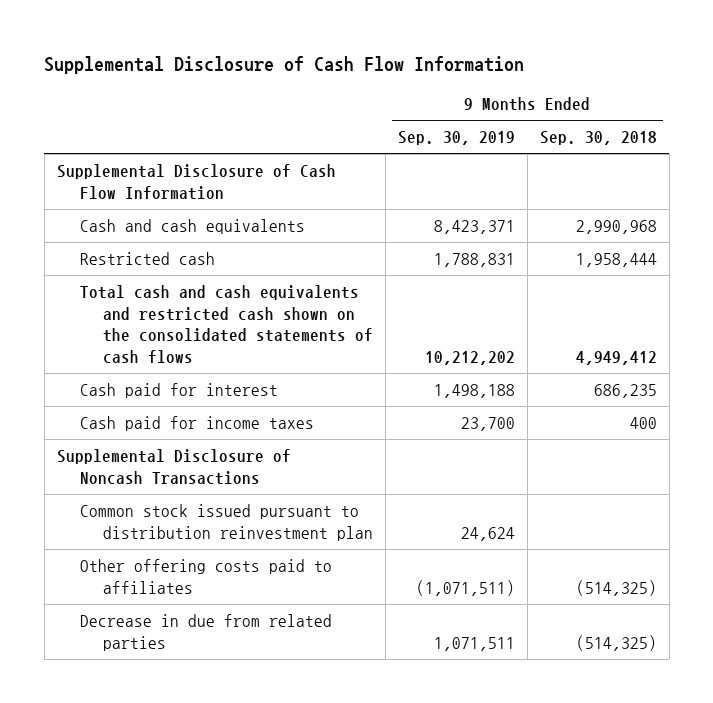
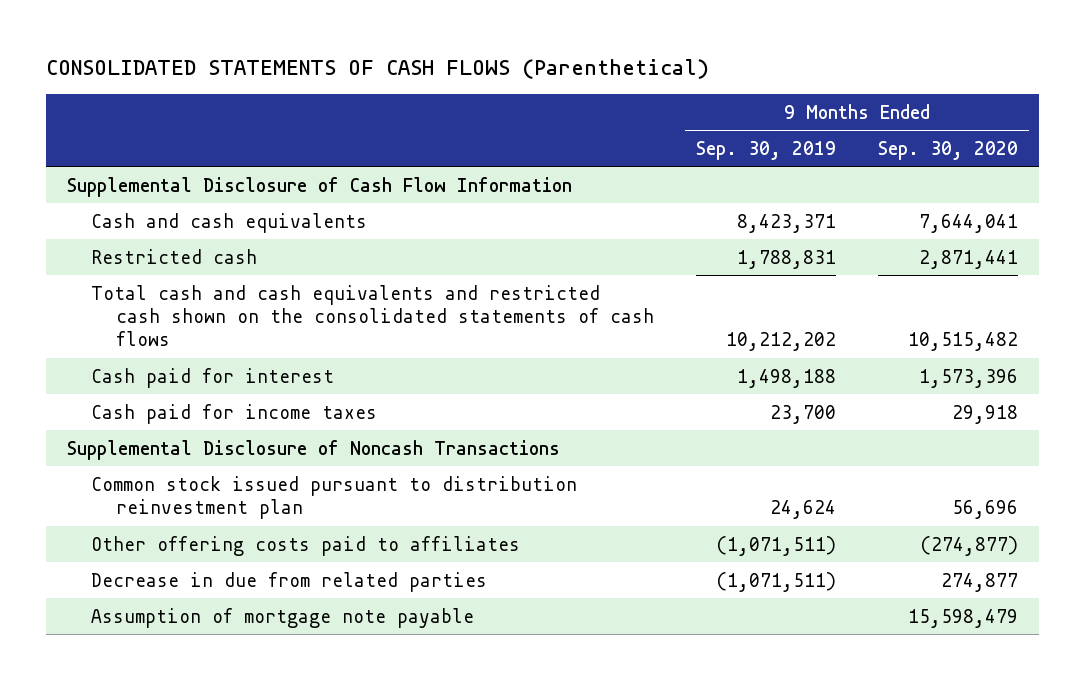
[44,56,525,75] Supplemental Disclosure of Cash Flow Information -> [45,59,709,80] CONSOLIDATED STATEMENTS OF CASH FLOWS (Parenthetical)
[539,131,657,146] Sep. 30, 2018 -> none
none -> [878,140,1019,160] Sep. 30, 2020
[433,636,515,651] 1,071,511 -> [715,571,836,592] (1,071,511)
none -> [91,607,475,628] Assumption of mortgage note payable

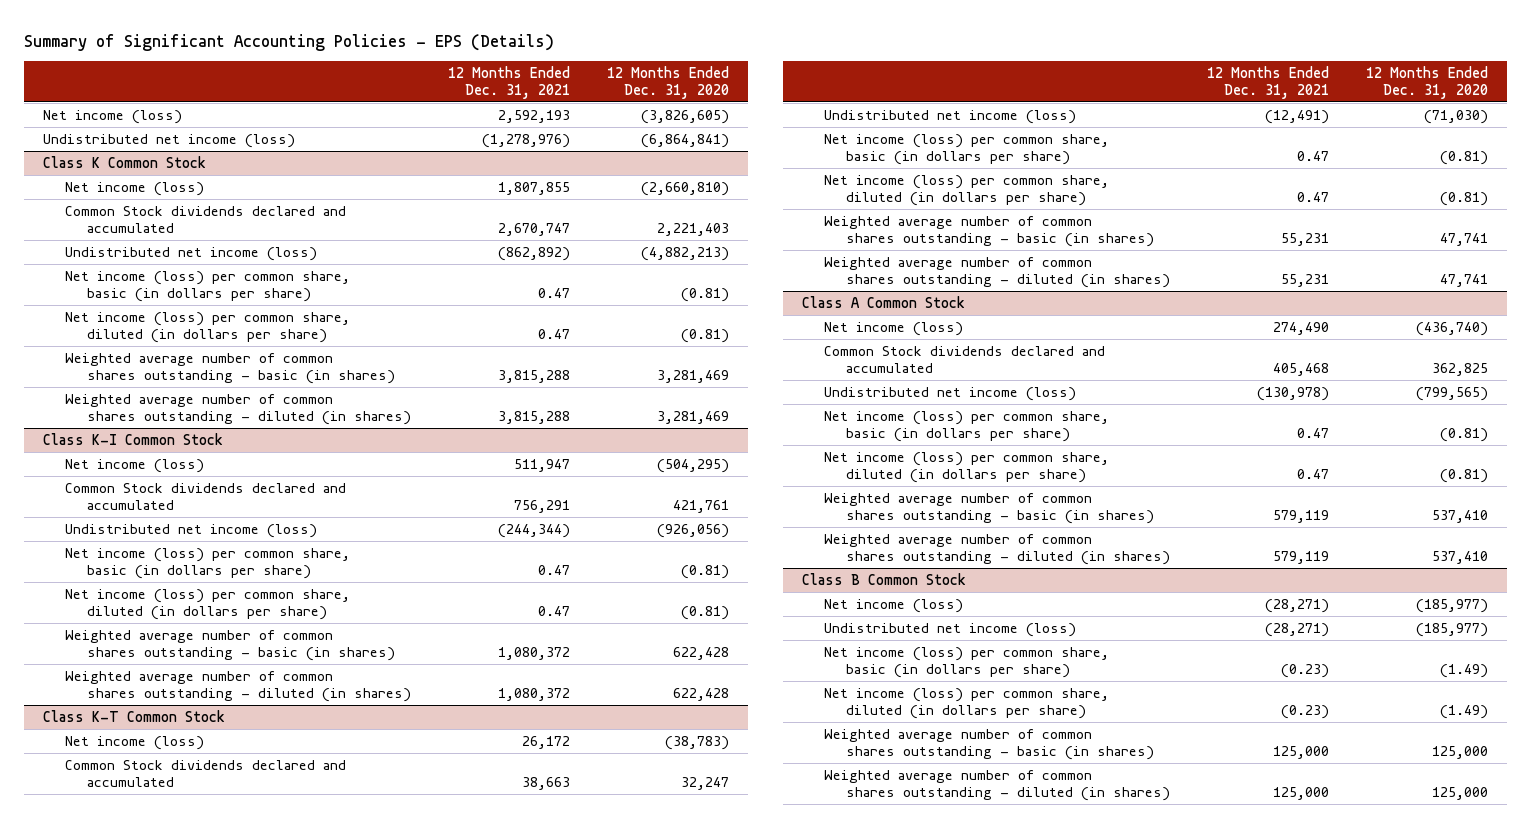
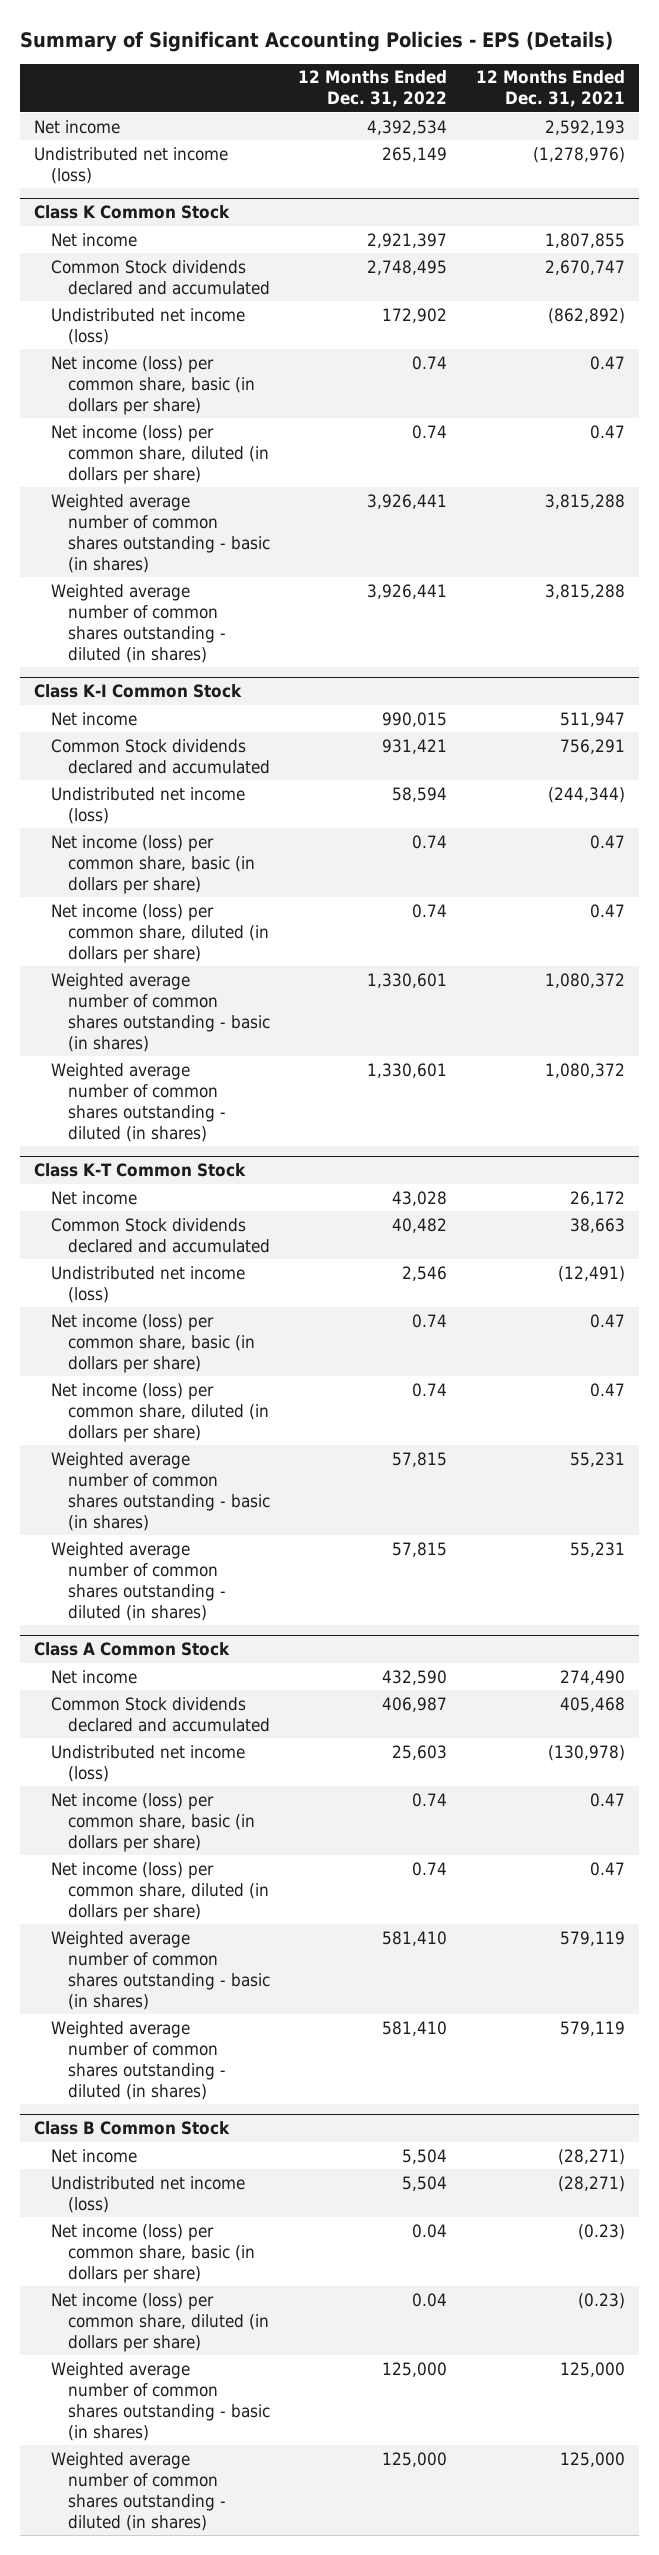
[607,65,730,99] 12 Months Ended Dec. 31, 2020 -> none
none -> [298,70,448,108] 12 Months Ended Dec. 31, 2022
[42,109,182,124] Net income (loss) -> [34,119,121,134] Net income
[65,181,205,196] Net income (loss) -> [51,232,138,247] Net income
[65,458,205,473] Net income (loss) -> [51,711,138,726] Net income
[65,735,205,750] Net income (loss) -> [51,1190,138,1205] Net income
[824,321,964,336] Net income (loss) -> [51,1669,138,1684] Net income
[824,598,964,613] Net income (loss) -> [51,2148,138,2163] Net income

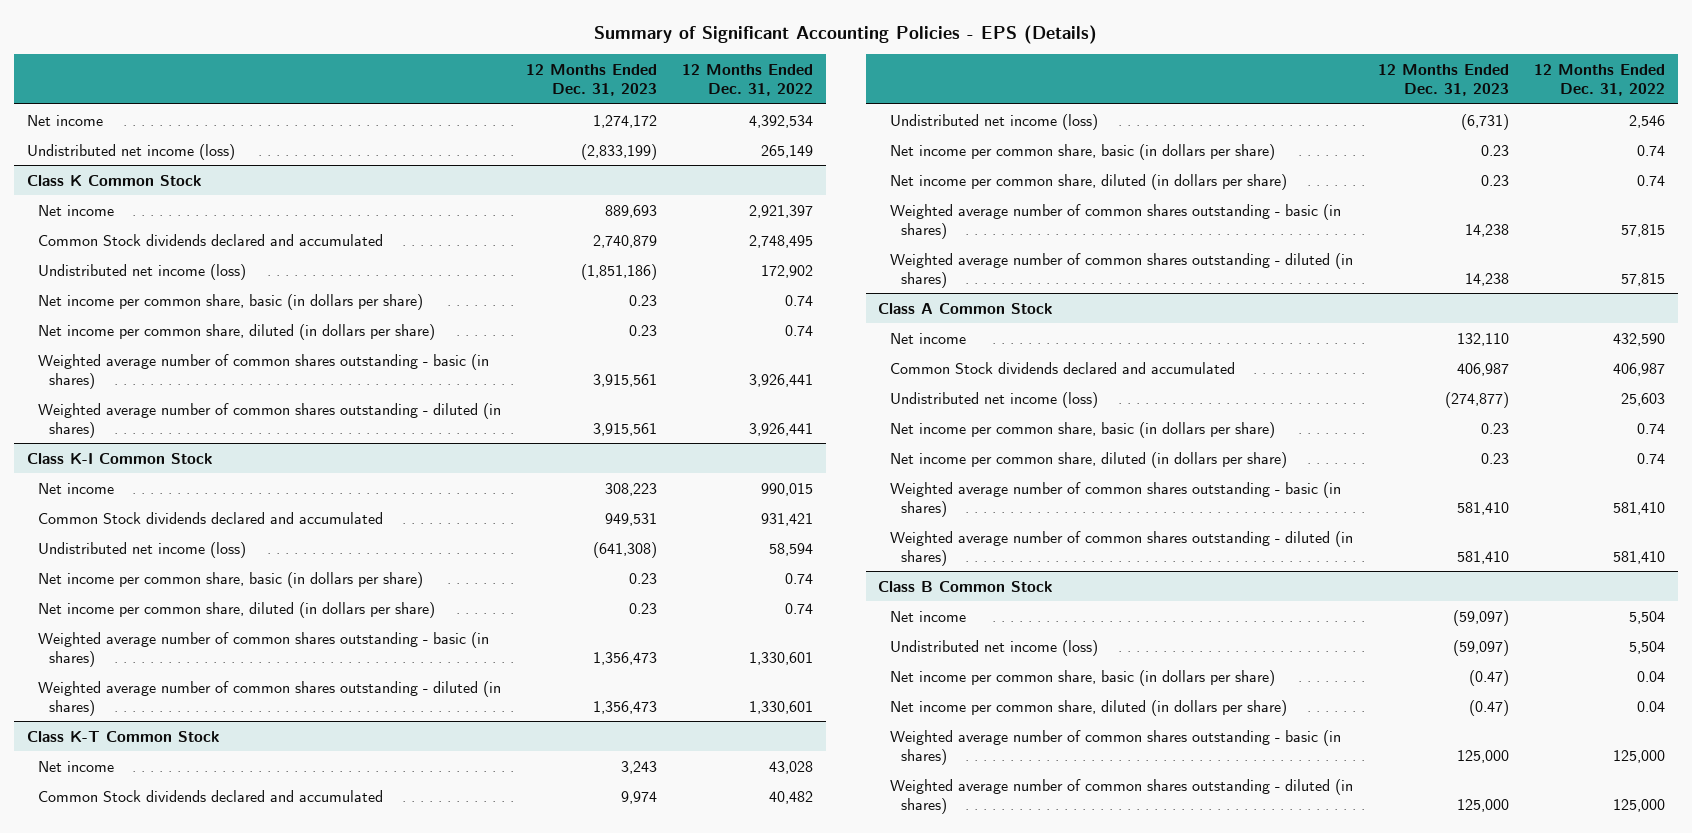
[475,70,625,108] 12 Months Ended Dec. 31, 2021 -> none
none -> [526,63,658,97] 12 Months Ended Dec. 31, 2023
[51,355,256,415] Net income (loss) per common share, basic (in dollars per share) -> [37,293,423,310] Net income per common share, basic (in dollars per share)
[51,424,270,484] Net income (loss) per common share, diluted (in dollars per share) -> [37,323,435,340] Net income per common share, diluted (in dollars per share)
[51,834,256,894] Net income (loss) per common share, basic (in dollars per share) -> [37,571,423,588] Net income per common share, basic (in dollars per share)
[51,903,270,963] Net income (loss) per common share, diluted (in dollars per share) -> [37,601,435,618] Net income per common share, diluted (in dollars per share)
[51,1313,256,1373] Net income (loss) per common share, basic (in dollars per share) -> [889,143,1275,160] Net income per common share, basic (in dollars per share)
[51,1382,270,1442] Net income (loss) per common share, diluted (in dollars per share) -> [889,173,1287,190] Net income per common share, diluted (in dollars per share)
[51,1792,256,1852] Net income (loss) per common share, basic (in dollars per share) -> [889,421,1275,438] Net income per common share, basic (in dollars per share)
[51,1861,270,1921] Net income (loss) per common share, diluted (in dollars per share) -> [889,451,1287,468] Net income per common share, diluted (in dollars per share)
[51,2223,256,2283] Net income (loss) per common share, basic (in dollars per share) -> [889,669,1275,686] Net income per common share, basic (in dollars per share)
[51,2292,270,2352] Net income (loss) per common share, diluted (in dollars per share) -> [889,699,1287,716] Net income per common share, diluted (in dollars per share)

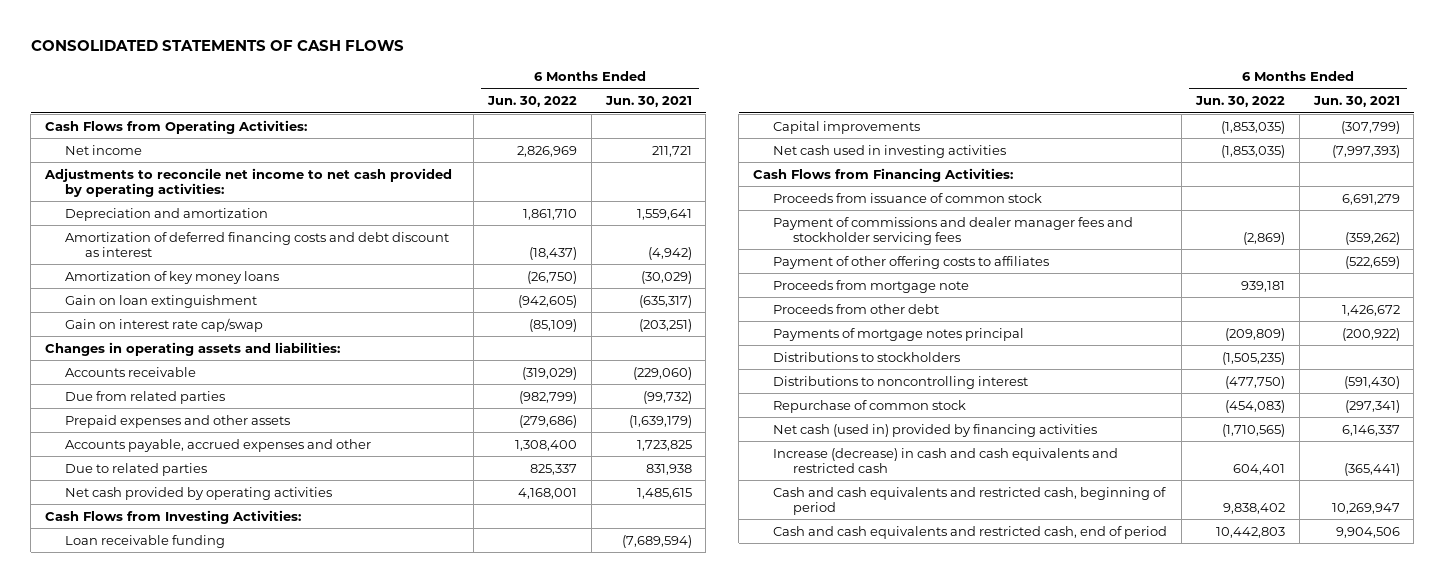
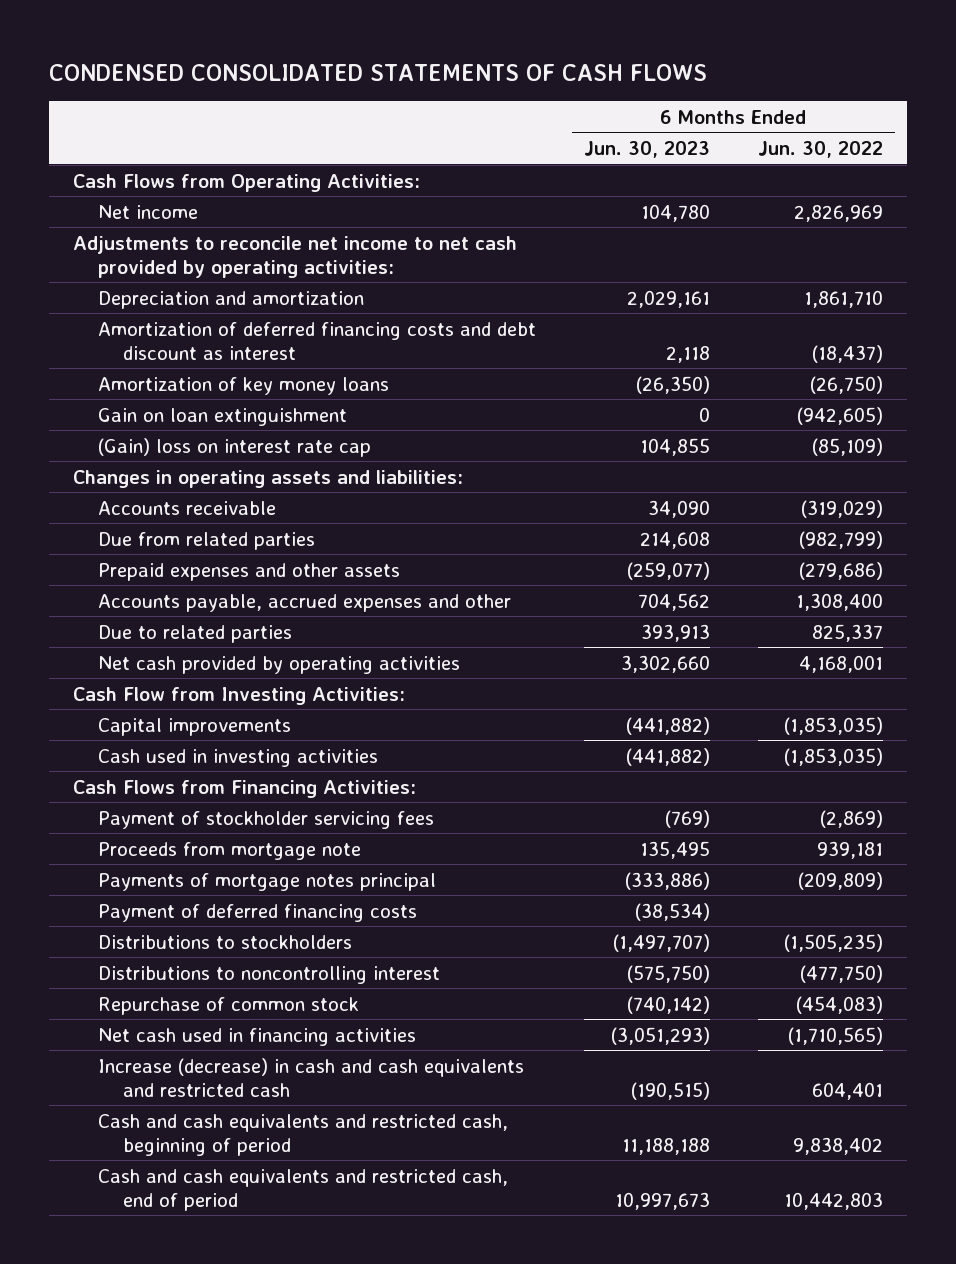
[30,40,404,52] CONSOLIDATED STATEMENTS OF CASH FLOWS -> [48,63,707,81] CONDENSED CONSOLIDATED STATEMENTS OF CASH FLOWS
[604,96,692,108] Jun. 30, 2021 -> none
none -> [583,140,710,158] Jun. 30, 2023
[65,317,264,332] Gain on interest rate cap/swap -> [98,437,372,457] (Gain) loss on interest rate cap
[65,534,226,548] Loan receivable funding -> none
[45,509,302,524] Cash Flows from Investing Activities: -> [72,686,405,705] Cash Flow from Investing Activities:
[773,144,1007,158] Net cash used in investing activities -> [98,748,379,767] Cash used in investing activities
[773,192,1043,203] Proceeds from issuance of common stock -> none
[773,255,1050,269] Payment of other offering costs to affiliates -> none
[773,216,1134,245] Payment of commissions and dealer manager fees and stockholder servicing fees -> [98,810,435,829] Payment of stockholder servicing fees
[773,303,940,314] Proceeds from other debt -> none
none -> [98,903,418,922] Payment of deferred financing costs
[773,423,1098,437] Net cash (used in) provided by financing activities -> [98,1027,417,1046] Net cash used in financing activities

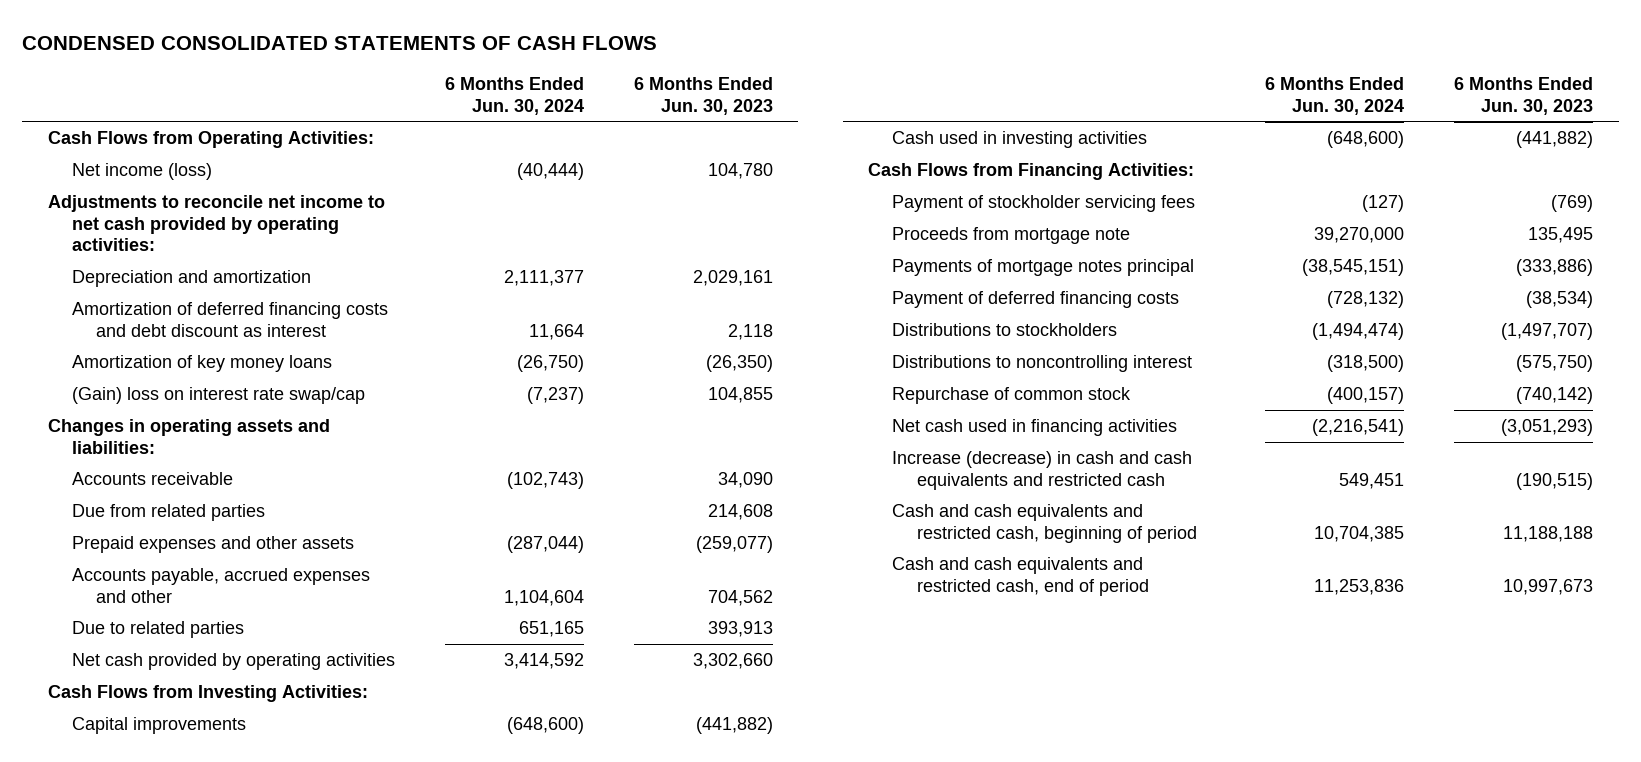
[757,140,883,158] Jun. 30, 2022 -> none
none -> [445,77,585,115] 6 Months Ended Jun. 30, 2024
[98,204,199,219] Net income -> [71,163,212,181] Net income (loss)
[98,407,348,426] Gain on loan extinguishment -> none
[98,437,372,457] (Gain) loss on interest rate cap -> [71,387,365,405] (Gain) loss on interest rate swap/cap
[72,686,405,705] Cash Flow from Investing Activities: -> [47,685,368,703] Cash Flows from Investing Activities:

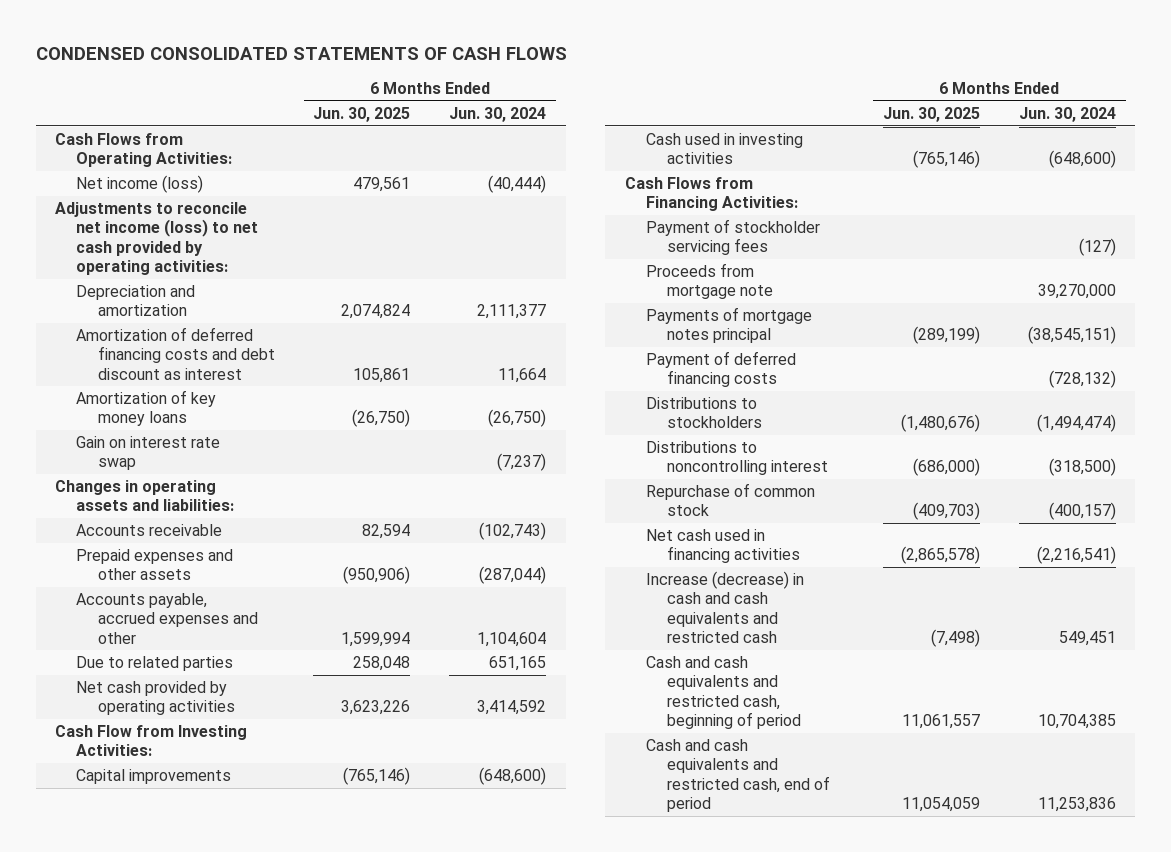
[634,77,774,115] 6 Months Ended Jun. 30, 2023 -> none
none -> [313,106,411,122] Jun. 30, 2025
[47,195,385,252] Adjustments to reconcile net income to net cash provided by operating activities: -> [55,201,259,276] Adjustments to reconcile net income (loss) to net cash provided by operating activities:
[71,387,365,405] (Gain) loss on interest rate swap/cap -> [76,435,221,471] Gain on interest rate swap
[71,504,265,522] Due from related parties -> none
[47,685,368,703] Cash Flows from Investing Activities: -> [55,724,248,757] Cash Flow from Investing Activities:

